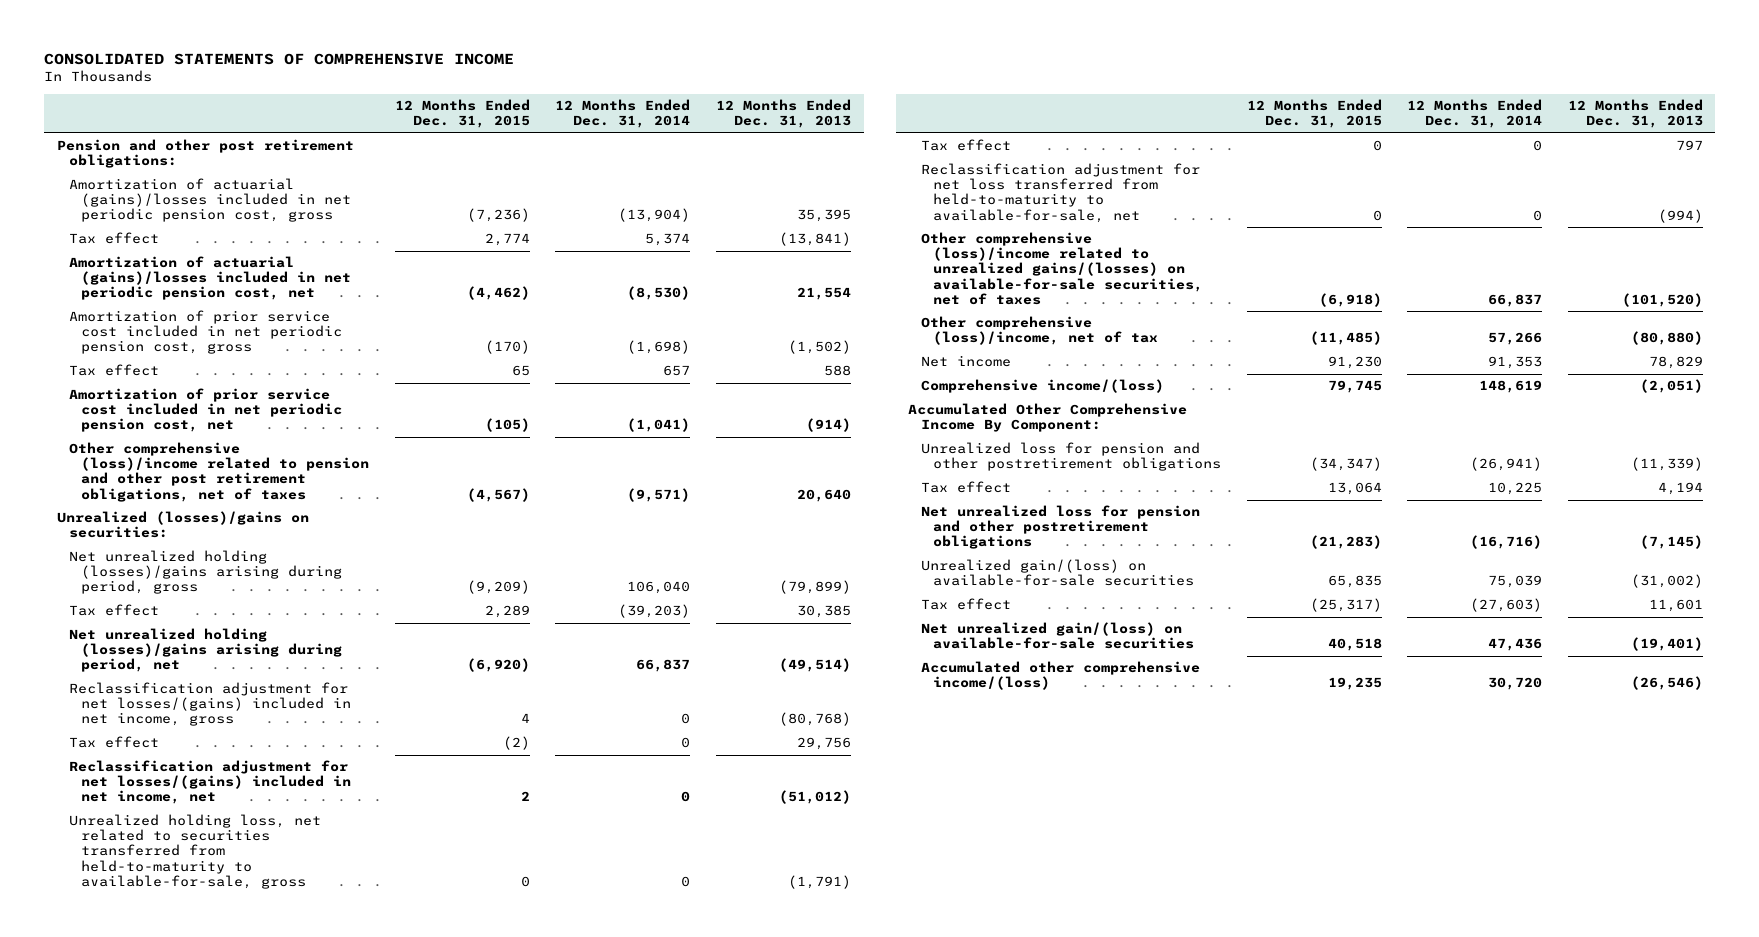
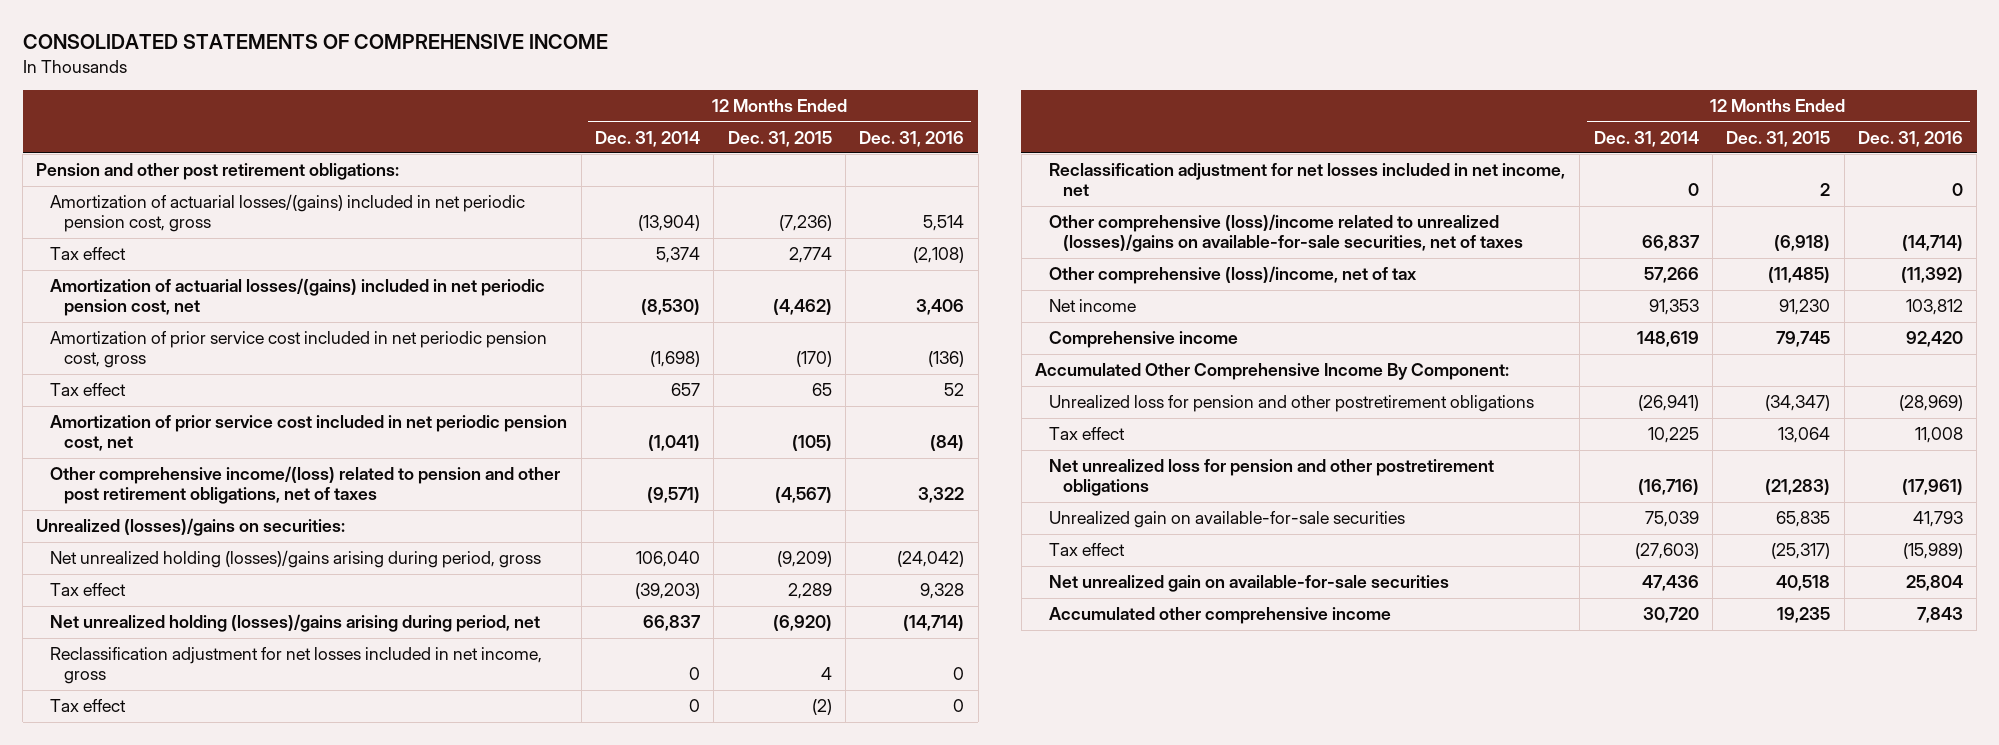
[715,99,851,129] 12 Months Ended Dec. 31, 2013 -> none
none -> [859,130,965,147] Dec. 31, 2016
[68,178,352,223] Amortization of actuarial (gains)/losses included in net periodic pension cost, gross -> [50,194,526,233] Amortization of actuarial losses/(gains) included in net periodic pension cost, gross
[68,256,352,301] Amortization of actuarial (gains)/losses included in net periodic pension cost, net -> [50,278,546,317] Amortization of actuarial losses/(gains) included in net periodic pension cost, net
[68,442,370,502] Other comprehensive (loss)/income related to pension and other post retirement obligations, net of taxes -> [50,466,561,505] Other comprehensive income/(loss) related to pension and other post retirement obligations, net of taxes
[68,682,352,727] Reclassification adjustment for net losses/(gains) included in net income, gross -> [50,647,543,685] Reclassification adjustment for net losses included in net income, gross
[68,814,321,889] Unrealized holding loss, net related to securities transferred from held-to-maturity to available-for-sale, gross -> none
[920,139,1011,152] Tax effect -> none
[920,163,1200,223] Reclassification adjustment for net loss transferred from held-to-maturity to available-for-sale, net -> none
[68,760,352,805] Reclassification adjustment for net losses/(gains) included in net income, net -> [1049,163,1566,197] Reclassification adjustment for net losses included in net income, net
[920,232,1204,305] Other comprehensive (loss)/income related to unrealized gains/(losses) on available-for-sale securities, net of taxes -> [1049,214,1524,253] Other comprehensive (loss)/income related to unrealized (losses)/gains on available-for-sale securities, net of taxes
[920,379,1164,394] Comprehensive income/(loss) -> [1049,331,1239,349] Comprehensive income
[920,559,1195,587] Unrealized gain/(loss) on available-for-sale securities -> [1049,511,1406,529] Unrealized gain on available-for-sale securities
[920,622,1195,650] Net unrealized gain/(loss) on available-for-sale securities -> [1049,575,1450,593] Net unrealized gain on available-for-sale securities
[920,661,1200,691] Accumulated other comprehensive income/(loss) -> [1049,607,1392,625] Accumulated other comprehensive income

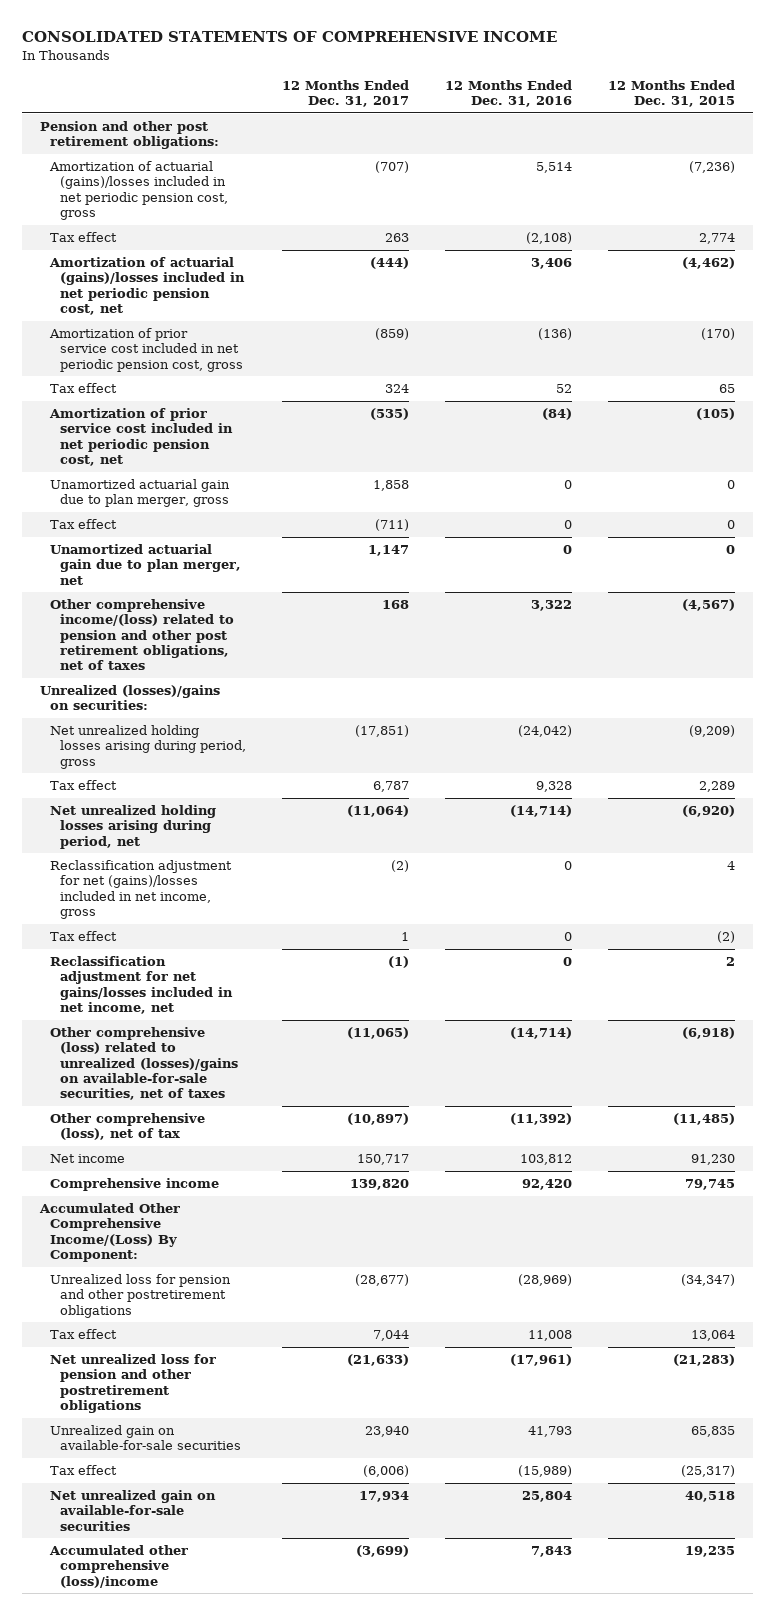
[594,130,700,147] Dec. 31, 2014 -> none
none -> [282,79,410,107] 12 Months Ended Dec. 31, 2017
[50,194,526,233] Amortization of actuarial losses/(gains) included in net periodic pension cost, gross -> [49,161,229,220] Amortization of actuarial (gains)/losses included in net periodic pension cost, gross
[50,278,546,317] Amortization of actuarial losses/(gains) included in net periodic pension cost, net -> [49,257,246,315] Amortization of actuarial (gains)/losses included in net periodic pension cost, net
none -> [50,479,231,508] Unamortized actuarial gain due to plan merger, gross
none -> [50,519,118,530] Tax effect
none -> [50,544,242,585] Unamortized actuarial gain due to plan merger, net
[50,550,542,569] Net unrealized holding (losses)/gains arising during period, gross -> [50,725,247,769] Net unrealized holding losses arising during period, gross
[50,614,541,633] Net unrealized holding (losses)/gains arising during period, net -> [50,805,217,849] Net unrealized holding losses arising during period, net
[50,647,543,685] Reclassification adjustment for net losses included in net income, gross -> [50,860,233,919] Reclassification adjustment for net (gains)/losses included in net income, gross
[1049,163,1566,197] Reclassification adjustment for net losses included in net income, net -> [50,956,234,1014] Reclassification adjustment for net gains/losses included in net income, net
[1049,214,1524,253] Other comprehensive (loss)/income related to unrealized (losses)/gains on available-for-sale securities, net of taxes -> [50,1027,239,1101] Other comprehensive (loss) related to unrealized (losses)/gains on available-for-sale securities, net of taxes
[1049,266,1418,285] Other comprehensive (loss)/income, net of tax -> [50,1113,206,1141] Other comprehensive (loss), net of tax
[1035,363,1510,381] Accumulated Other Comprehensive Income By Component: -> [39,1203,181,1262] Accumulated Other Comprehensive Income/(Loss) By Component:
[1049,607,1392,625] Accumulated other comprehensive income -> [49,1545,189,1588] Accumulated other comprehensive (loss)/income

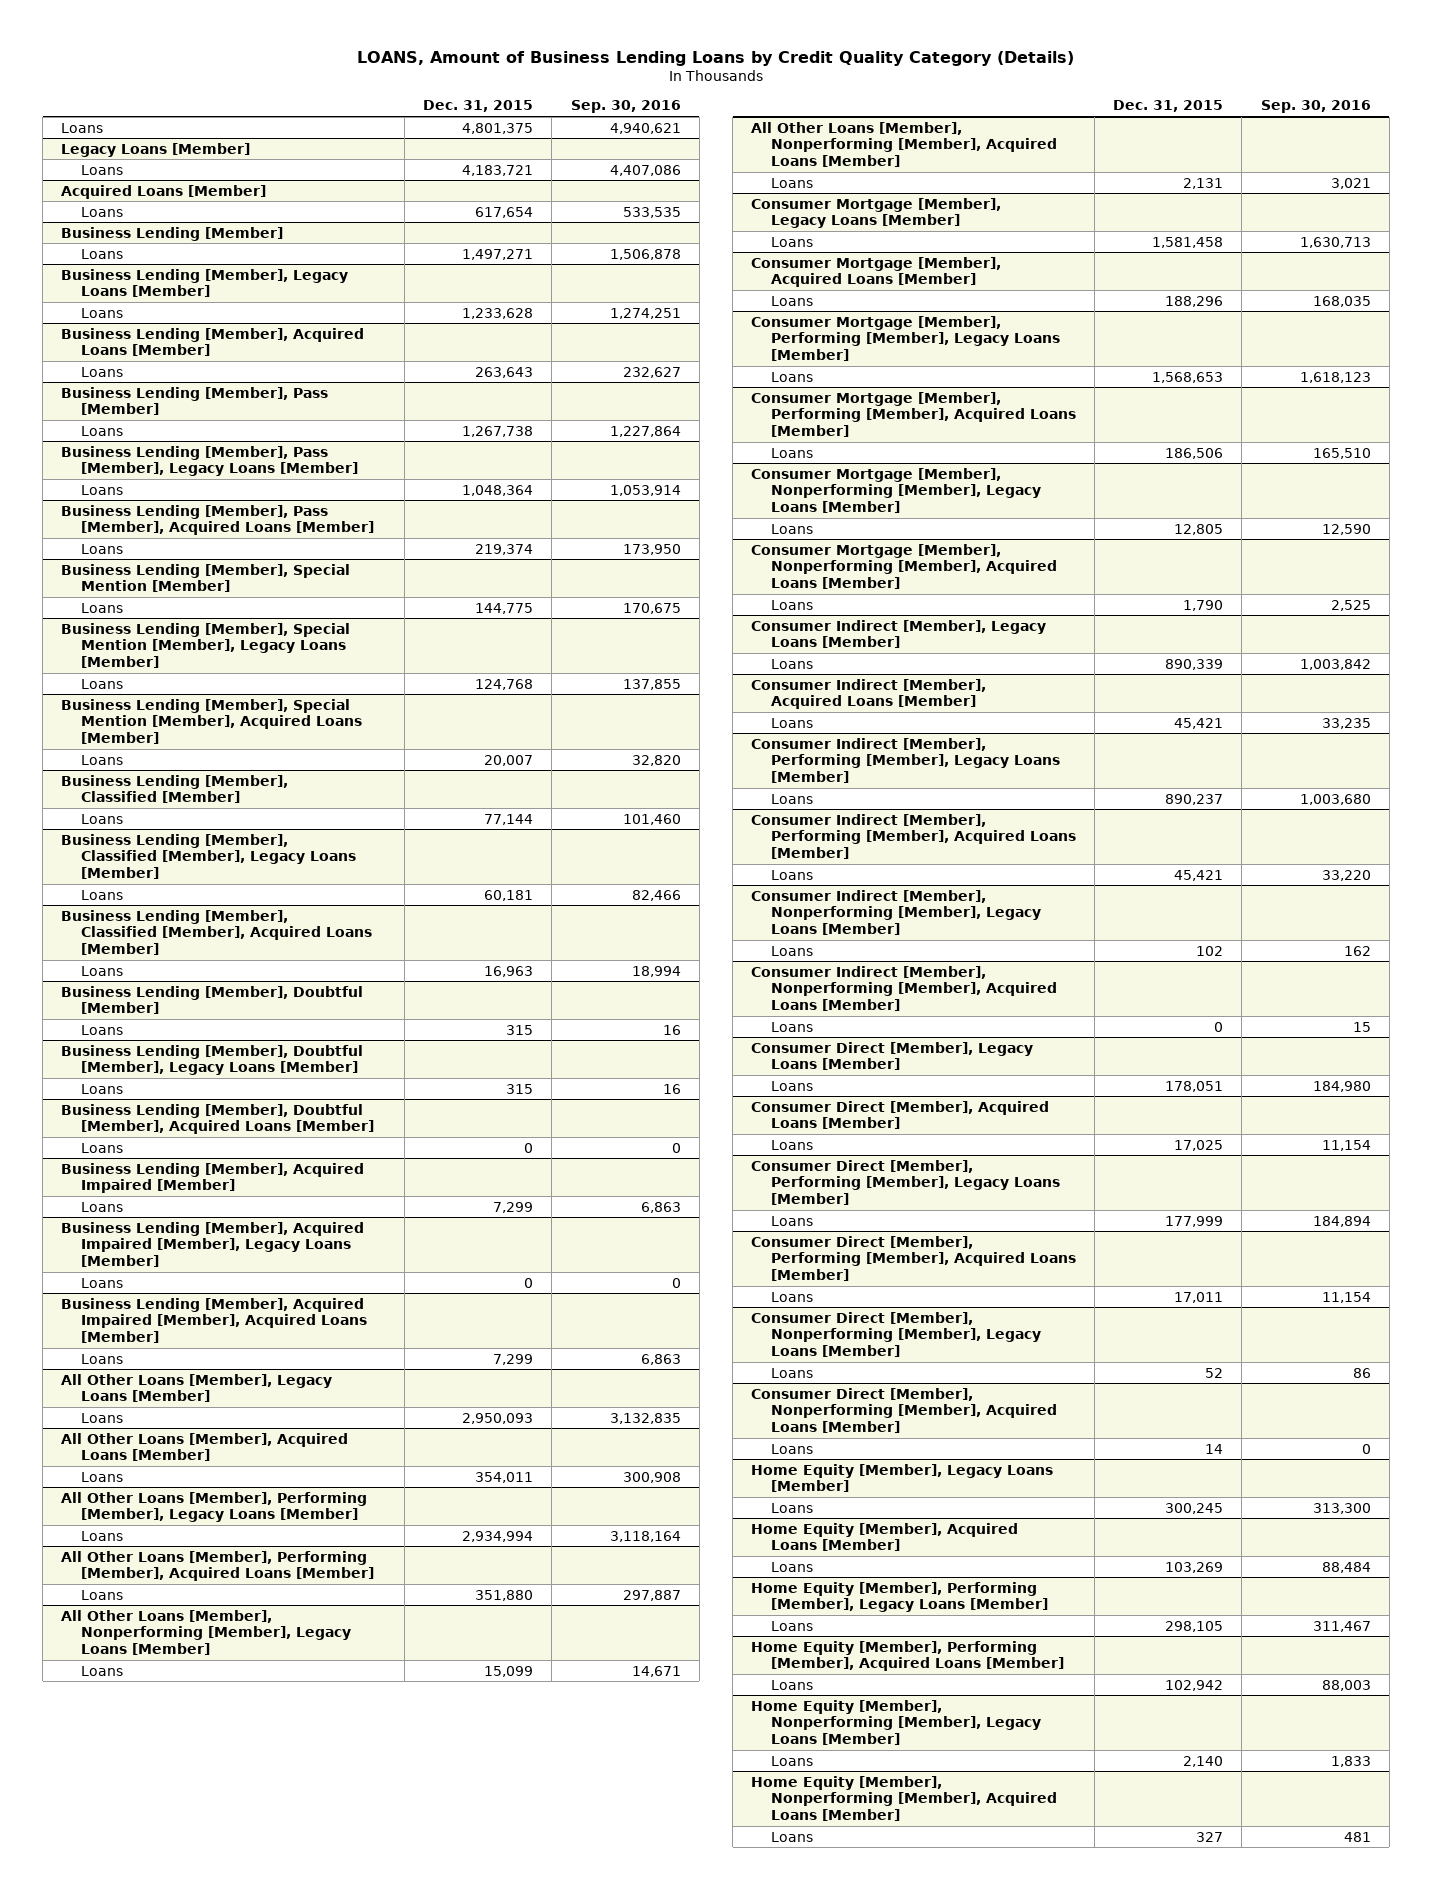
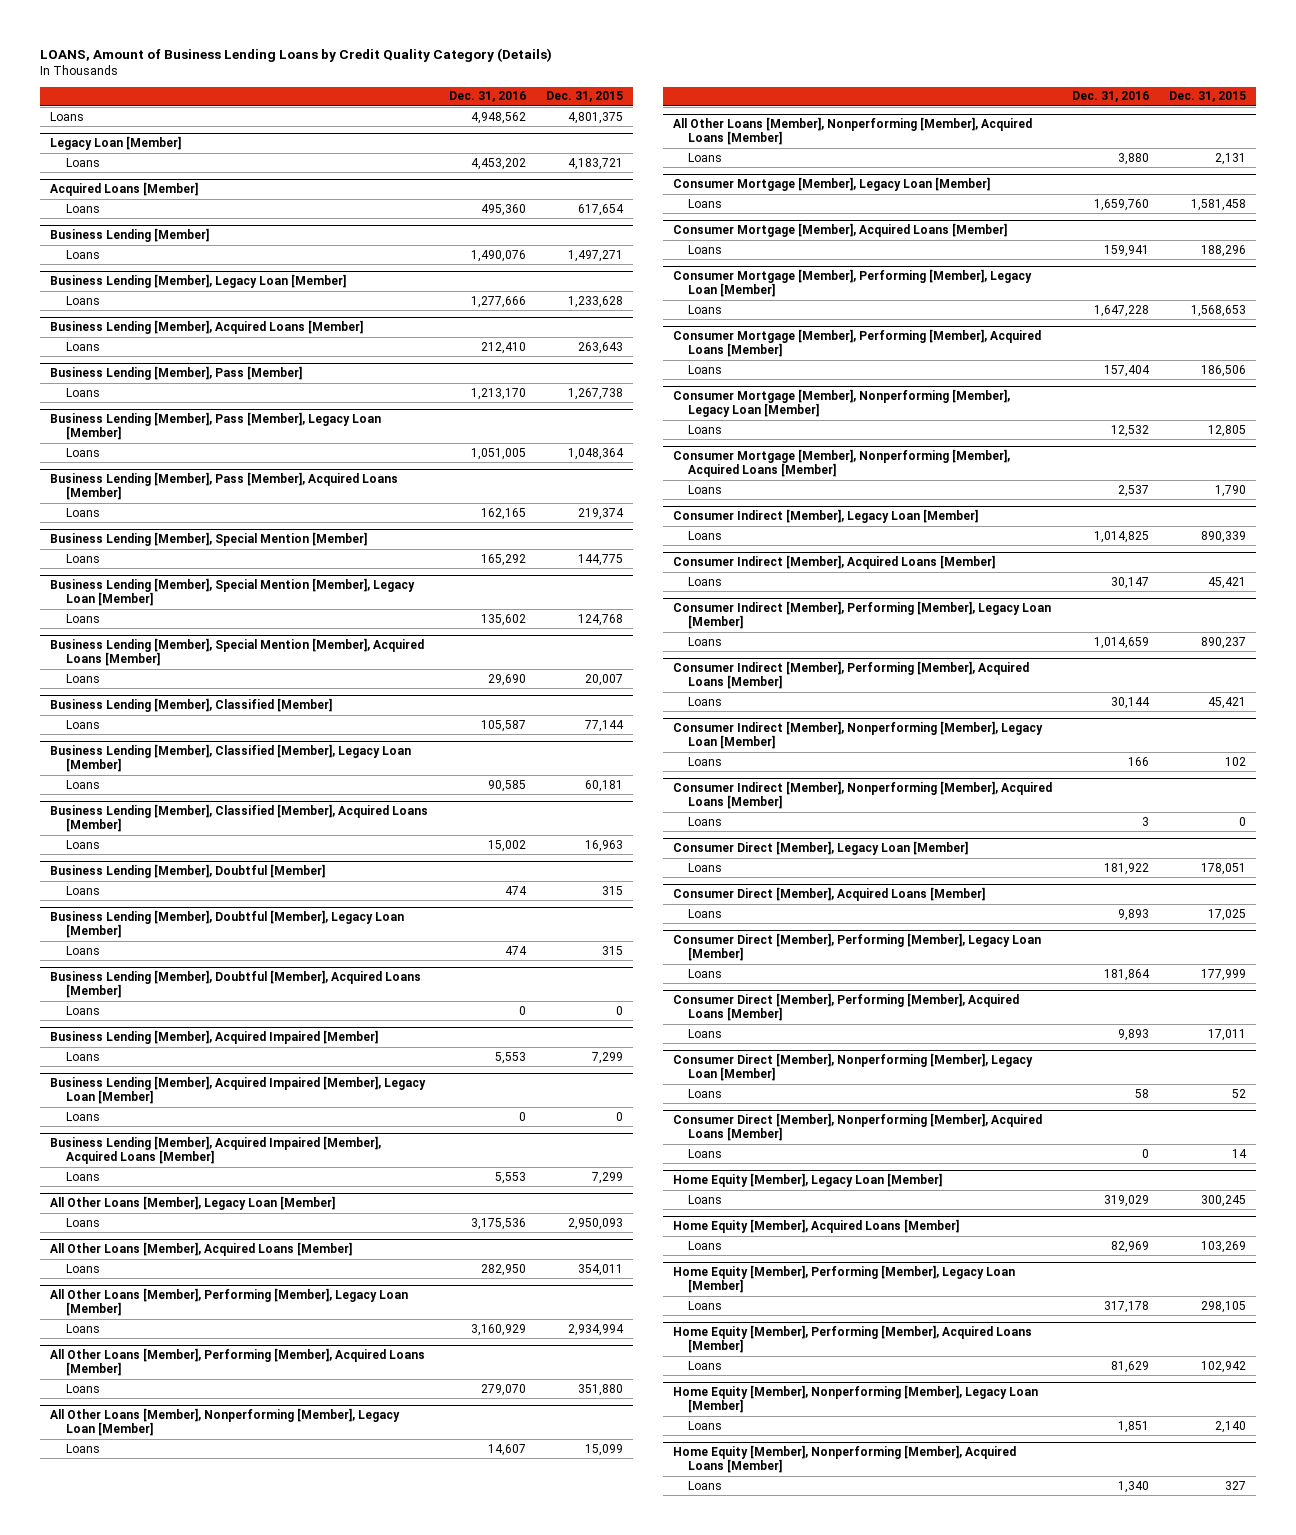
[570,100,681,114] Sep. 30, 2016 -> none
none -> [449,91,527,103] Dec. 31, 2016
[61,142,251,157] Legacy Loans [Member] -> [50,136,182,151] Legacy Loan [Member]
[61,268,349,298] Business Lending [Member], Legacy Loans [Member] -> [50,274,347,289] Business Lending [Member], Legacy Loan [Member]
[61,445,358,477] Business Lending [Member], Pass [Member], Legacy Loans [Member] -> [50,412,382,441] Business Lending [Member], Pass [Member], Legacy Loan [Member]
[61,622,351,668] Business Lending [Member], Special Mention [Member], Legacy Loans [Member] -> [50,578,416,607] Business Lending [Member], Special Mention [Member], Legacy Loan [Member]
[61,833,356,879] Business Lending [Member], Classified [Member], Legacy Loans [Member] -> [50,744,412,773] Business Lending [Member], Classified [Member], Legacy Loan [Member]
[61,1044,364,1076] Business Lending [Member], Doubtful [Member], Legacy Loans [Member] -> [50,910,405,939] Business Lending [Member], Doubtful [Member], Legacy Loan [Member]
[61,1221,365,1267] Business Lending [Member], Acquired Impaired [Member], Legacy Loans [Member] -> [50,1076,427,1105] Business Lending [Member], Acquired Impaired [Member], Legacy Loan [Member]
[61,1373,333,1403] All Other Loans [Member], Legacy Loans [Member] -> [50,1196,336,1211] All Other Loans [Member], Legacy Loan [Member]
[61,1491,368,1523] All Other Loans [Member], Performing [Member], Legacy Loans [Member] -> [50,1288,409,1317] All Other Loans [Member], Performing [Member], Legacy Loan [Member]
[61,1609,351,1655] All Other Loans [Member], Nonperforming [Member], Legacy Loans [Member] -> [50,1408,401,1437] All Other Loans [Member], Nonperforming [Member], Legacy Loan [Member]
[751,197,1002,229] Consumer Mortgage [Member], Legacy Loans [Member] -> [673,177,991,192] Consumer Mortgage [Member], Legacy Loan [Member]
[751,315,1061,361] Consumer Mortgage [Member], Performing [Member], Legacy Loans [Member] -> [673,269,1033,298] Consumer Mortgage [Member], Performing [Member], Legacy Loan [Member]
[751,467,1042,513] Consumer Mortgage [Member], Nonperforming [Member], Legacy Loans [Member] -> [673,389,1011,418] Consumer Mortgage [Member], Nonperforming [Member], Legacy Loan [Member]
[751,619,1047,649] Consumer Indirect [Member], Legacy Loans [Member] -> [673,509,979,524] Consumer Indirect [Member], Legacy Loan [Member]
[751,737,1061,783] Consumer Indirect [Member], Performing [Member], Legacy Loans [Member] -> [673,601,1052,630] Consumer Indirect [Member], Performing [Member], Legacy Loan [Member]
[751,889,1042,935] Consumer Indirect [Member], Nonperforming [Member], Legacy Loans [Member] -> [673,721,1044,750] Consumer Indirect [Member], Nonperforming [Member], Legacy Loan [Member]
[751,1041,1034,1071] Consumer Direct [Member], Legacy Loans [Member] -> [673,841,969,856] Consumer Direct [Member], Legacy Loan [Member]
[751,1159,1061,1205] Consumer Direct [Member], Performing [Member], Legacy Loans [Member] -> [673,933,1042,962] Consumer Direct [Member], Performing [Member], Legacy Loan [Member]
[751,1311,1042,1357] Consumer Direct [Member], Nonperforming [Member], Legacy Loans [Member] -> [673,1053,1034,1082] Consumer Direct [Member], Nonperforming [Member], Legacy Loan [Member]
[751,1463,1054,1493] Home Equity [Member], Legacy Loans [Member] -> [673,1173,943,1188] Home Equity [Member], Legacy Loan [Member]
[751,1581,1049,1613] Home Equity [Member], Performing [Member], Legacy Loans [Member] -> [673,1265,1016,1294] Home Equity [Member], Performing [Member], Legacy Loan [Member]
[751,1699,1042,1745] Home Equity [Member], Nonperforming [Member], Legacy Loans [Member] -> [673,1385,1039,1414] Home Equity [Member], Nonperforming [Member], Legacy Loan [Member]

